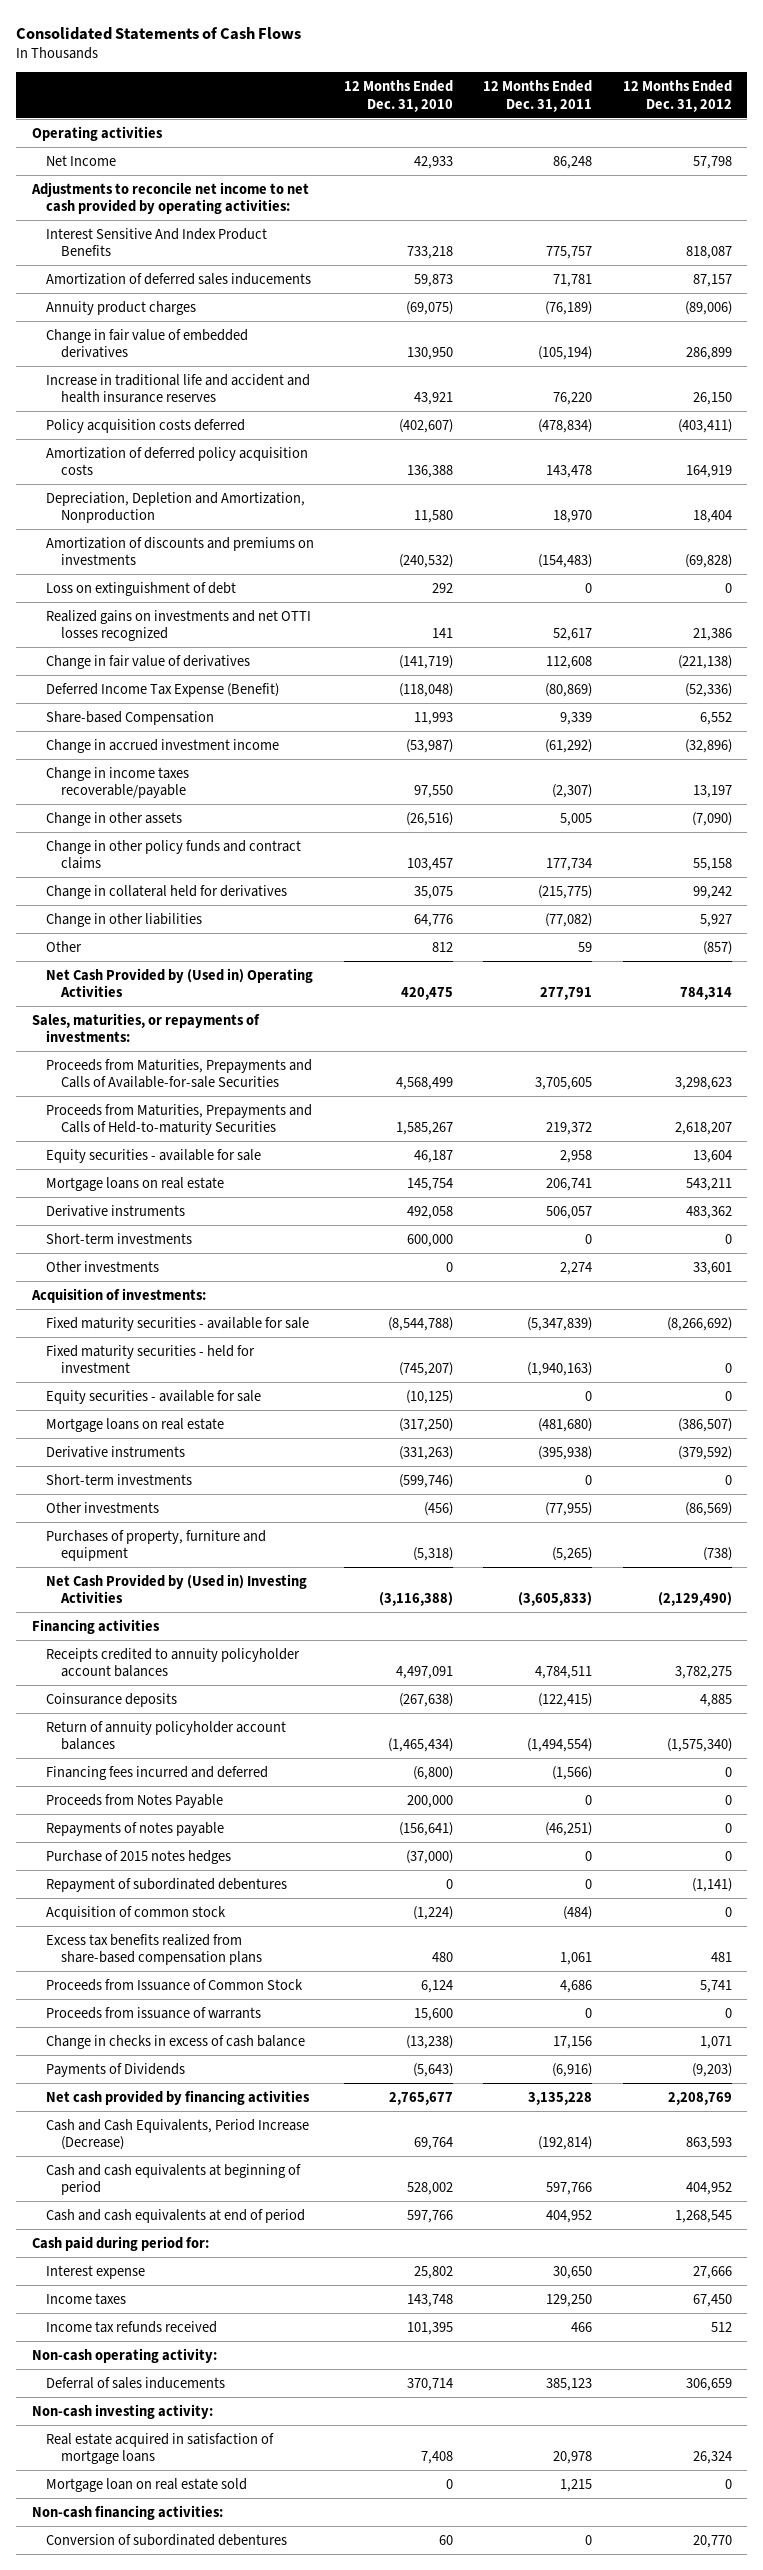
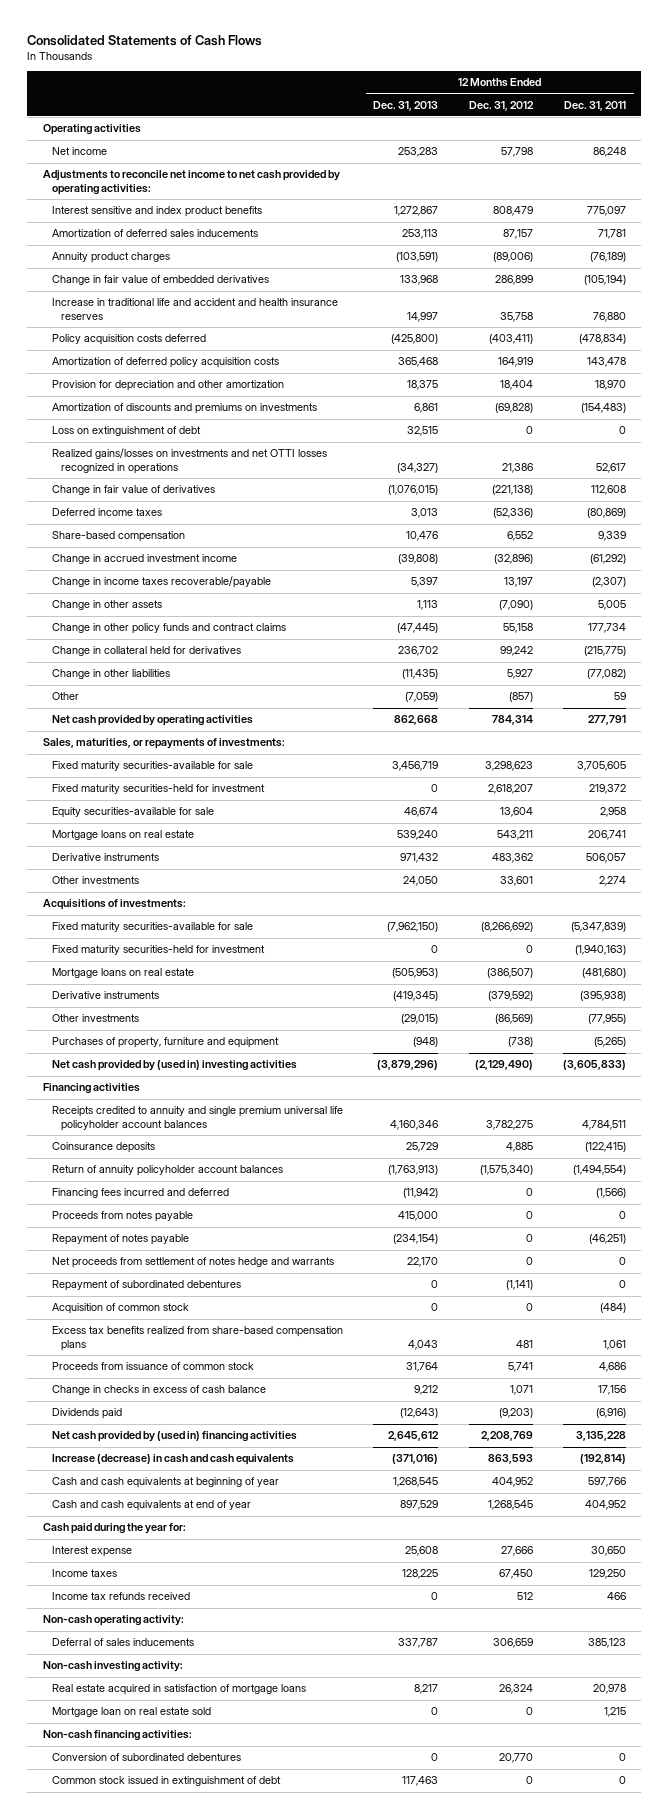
[344,80,454,112] 12 Months Ended Dec. 31, 2010 -> none
none -> [373,100,439,111] Dec. 31, 2013
[46,154,117,166] Net Income -> [51,147,107,156] Net income
[46,227,268,257] Interest Sensitive And Index Product Benefits -> [51,206,262,218] Interest sensitive and index product benefits
[546,246,593,260] 775,757 -> [587,206,627,217] 775,097
[685,246,732,260] 818,087 -> [492,206,533,217] 808,479
[553,392,593,406] 76,220 -> [593,312,627,323] 76,880
[692,392,732,406] 26,150 -> [499,312,533,323] 35,758
[46,491,306,524] Depreciation, Depletion and Amortization, Nonproduction -> [51,380,284,392] Provision for depreciation and other amortization
[46,609,312,642] Realized gains on investments and net OTTI losses recognized -> [51,448,327,475] Realized gains/losses on investments and net OTTI losses recognized in operations
[46,682,280,697] Deferred Income Tax Expense (Benefit) -> [51,508,162,517] Deferred income taxes
[46,710,215,725] Share-based Compensation -> [51,531,185,543] Share-based compensation
[46,967,314,998] Net Cash Provided by (Used in) Operating Activities -> [51,715,253,727] Net cash provided by operating activities
[46,1058,313,1089] Proceeds from Maturities, Prepayments and Calls of Available-for-sale Securities -> [51,761,253,772] Fixed maturity securities-available for sale
[46,1103,313,1136] Proceeds from Maturities, Prepayments and Calls of Held-to-maturity Securities -> [51,784,265,795] Fixed maturity securities-held for investment
[46,1148,262,1163] Equity securities - available for sale -> [51,807,214,819] Equity securities-available for sale
[46,1232,193,1244] Short-term investments -> none
[46,1389,262,1404] Equity securities - available for sale -> none
[30,1287,206,1303] Acquisition of investments: -> [42,899,186,911] Acquisitions of investments:
[46,1316,310,1331] Fixed maturity securities - available for sale -> [51,922,253,933] Fixed maturity securities-available for sale
[46,1344,256,1374] Fixed maturity securities - held for investment -> [51,945,265,956] Fixed maturity securities-held for investment
[46,1473,193,1485] Short-term investments -> none
[46,1573,308,1604] Net Cash Provided by (Used in) Investing Activities -> [51,1060,297,1072] Net cash provided by (used in) investing activities
[46,1647,301,1678] Receipts credited to annuity policyholder account balances -> [51,1106,343,1132] Receipts credited to annuity and single premium universal life policyholder account balances
[46,1793,224,1808] Proceeds from Notes Payable -> [51,1211,193,1223] Proceeds from notes payable
[46,1821,225,1836] Repayments of notes payable -> [51,1234,189,1246] Repayment of notes payable
[46,1849,232,1864] Purchase of 2015 notes hedges -> [51,1257,334,1269] Net proceeds from settlement of notes hedge and warrants
[46,2006,262,2019] Proceeds from issuance of warrants -> none
[46,1978,304,1991] Proceeds from Issuance of Common Stock -> [51,1362,254,1371] Proceeds from issuance of common stock
[46,2062,186,2077] Payments of Dividends -> [51,1408,122,1420] Dividends paid
[46,2089,311,2105] Net cash provided by financing activities -> [51,1431,297,1443] Net cash provided by (used in) financing activities
[46,2118,310,2151] Cash and Cash Equivalents, Period Increase (Decrease) -> [51,1454,294,1466] Increase (decrease) in cash and cash equivalents
[46,2163,302,2196] Cash and cash equivalents at beginning of period -> [51,1477,279,1489] Cash and cash equivalents at beginning of year
[46,2208,306,2223] Cash and cash equivalents at end of period -> [51,1500,251,1512] Cash and cash equivalents at end of year
[31,2235,209,2251] Cash paid during period for: -> [42,1523,186,1535] Cash paid during the year for:
none -> [51,1776,281,1787] Common stock issued in extinguishment of debt

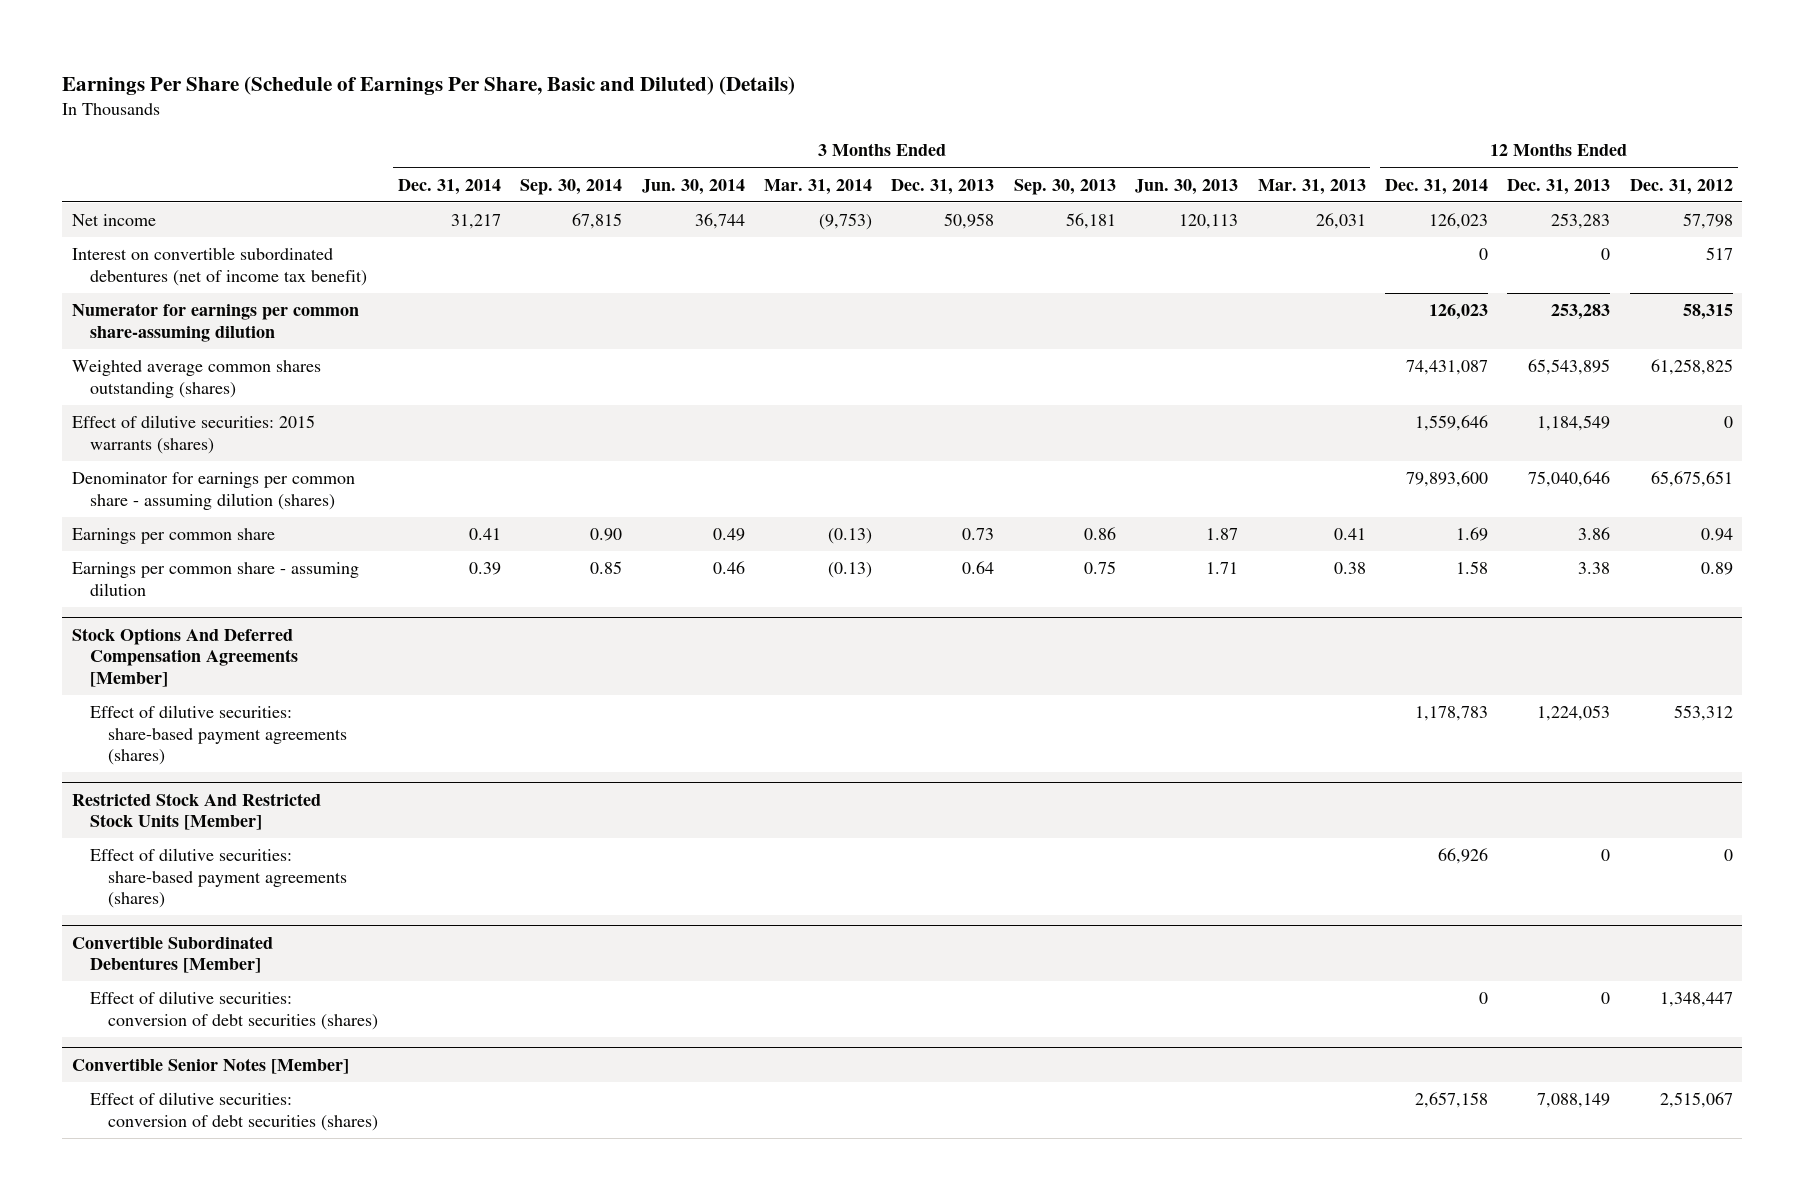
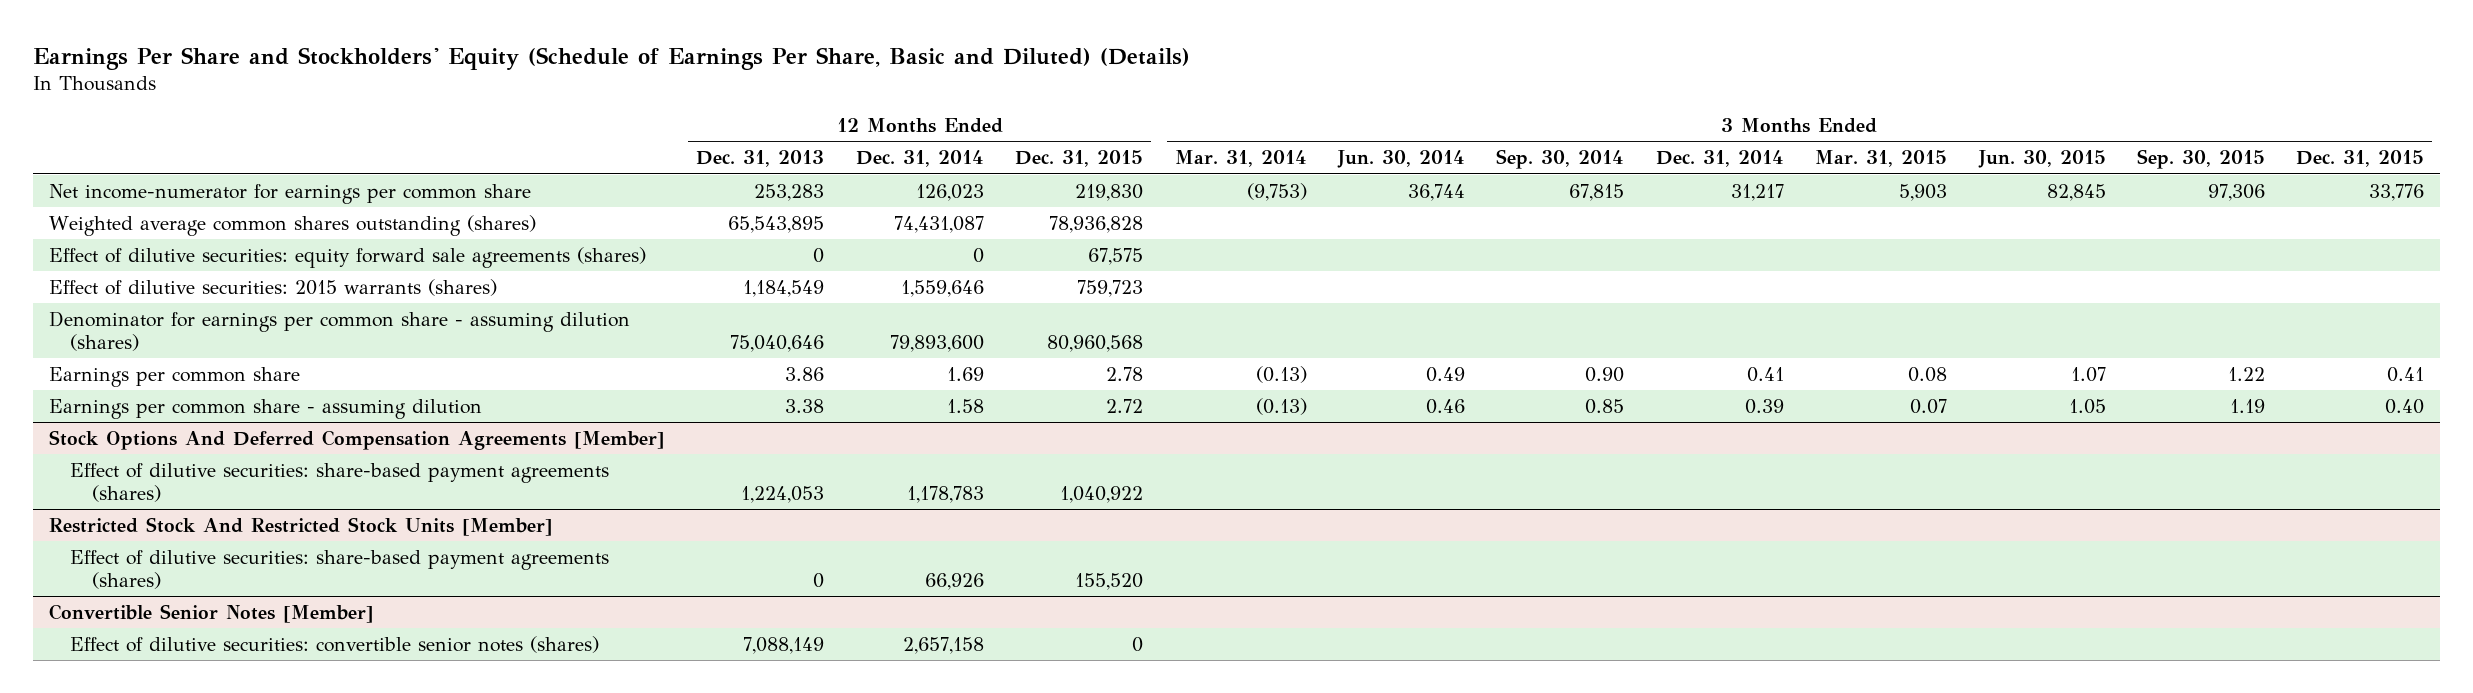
[62,75,796,95] Earnings Per Share (Schedule of Earnings Per Share, Basic and Diluted) (Details) -> [33,46,1191,70] Earnings Per Share and Stockholders' Equity (Schedule of Earnings Per Share, Basic and Diluted) (Details)
[891,178,995,195] Dec. 31, 2013 -> none
[1013,178,1116,195] Sep. 30, 2013 -> none
[1135,178,1239,195] Jun. 30, 2013 -> none
[1257,178,1366,195] Mar. 31, 2013 -> none
[1629,178,1733,195] Dec. 31, 2012 -> none
none -> [1015,150,1144,168] Dec. 31, 2015
none -> [1815,150,1948,168] Mar. 31, 2015
none -> [1977,150,2106,169] Jun. 30, 2015
none -> [2137,149,2266,170] Sep. 30, 2015
none -> [2296,150,2425,168] Dec. 31, 2015
[71,247,368,286] Interest on convertible subordinated debentures (net of income tax benefit) -> none
[71,303,359,342] Numerator for earnings per common share-assuming dilution -> none
[71,214,156,227] Net income -> [48,183,531,204] Net income-numerator for earnings per common share
none -> [48,246,646,268] Effect of dilutive securities: equity forward sale agreements (shares)
[71,935,273,974] Convertible Subordinated Debentures [Member] -> none
[90,991,379,1030] Effect of dilutive securities: conversion of debt securities (shares) -> none
[90,1092,379,1131] Effect of dilutive securities: conversion of debt securities (shares) -> [70,635,600,653] Effect of dilutive securities: convertible senior notes (shares)

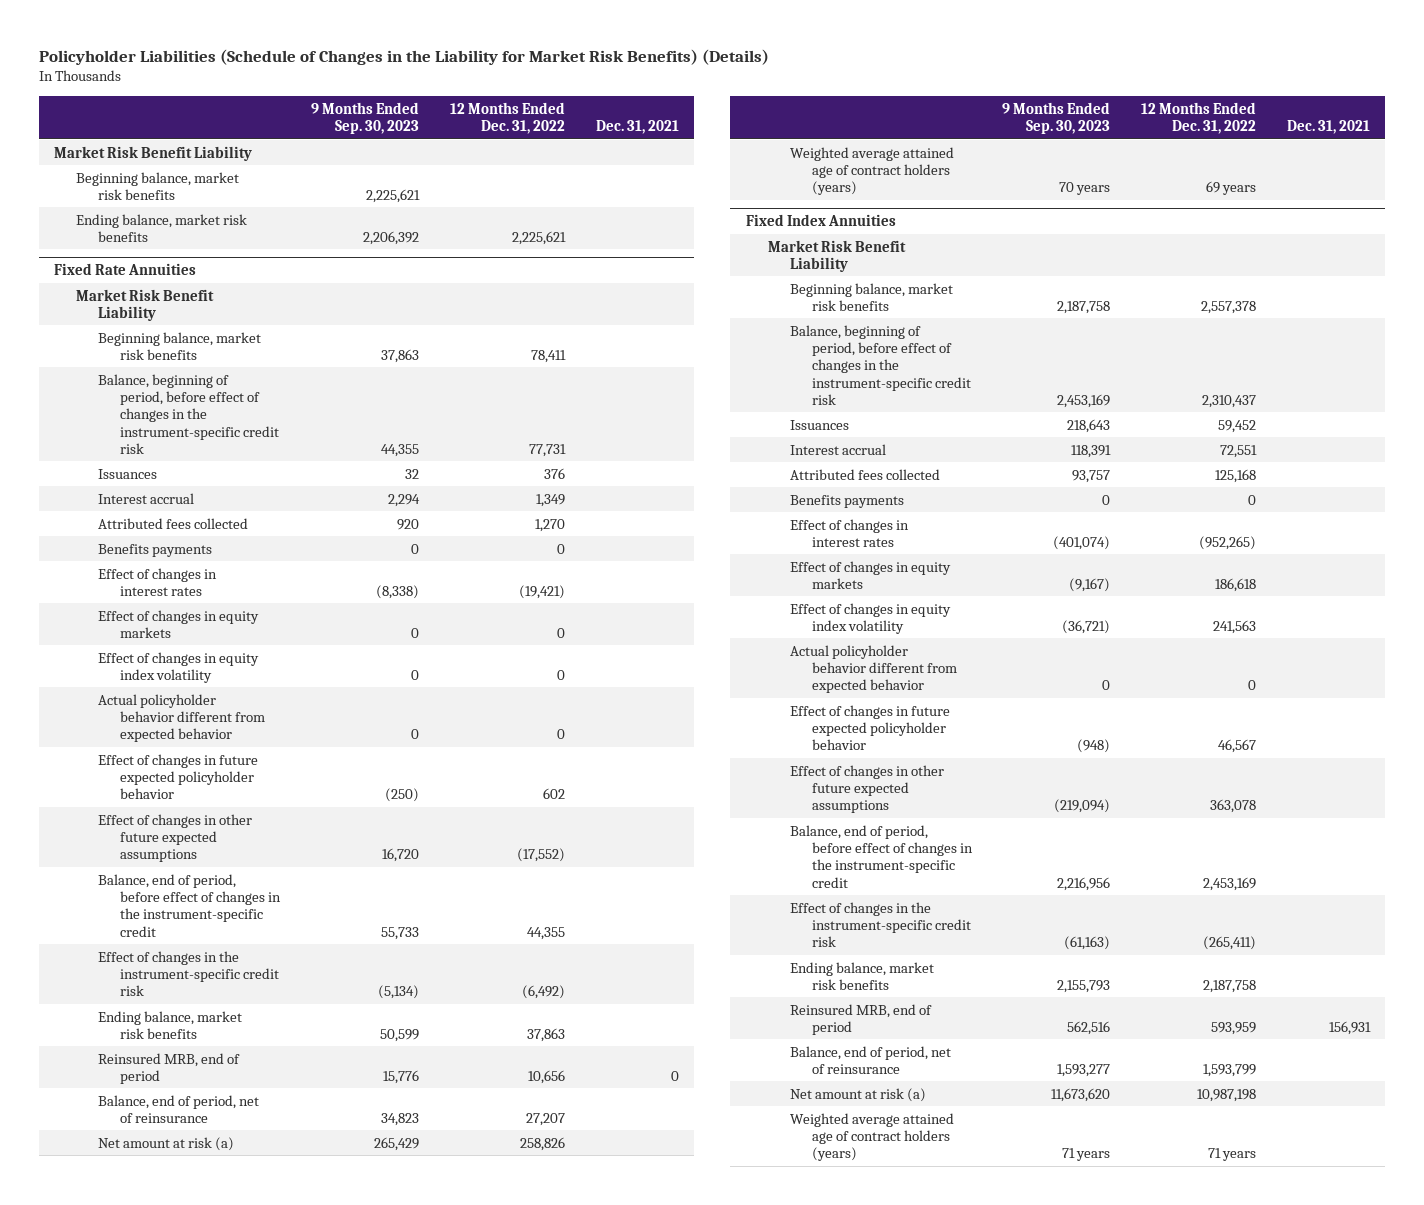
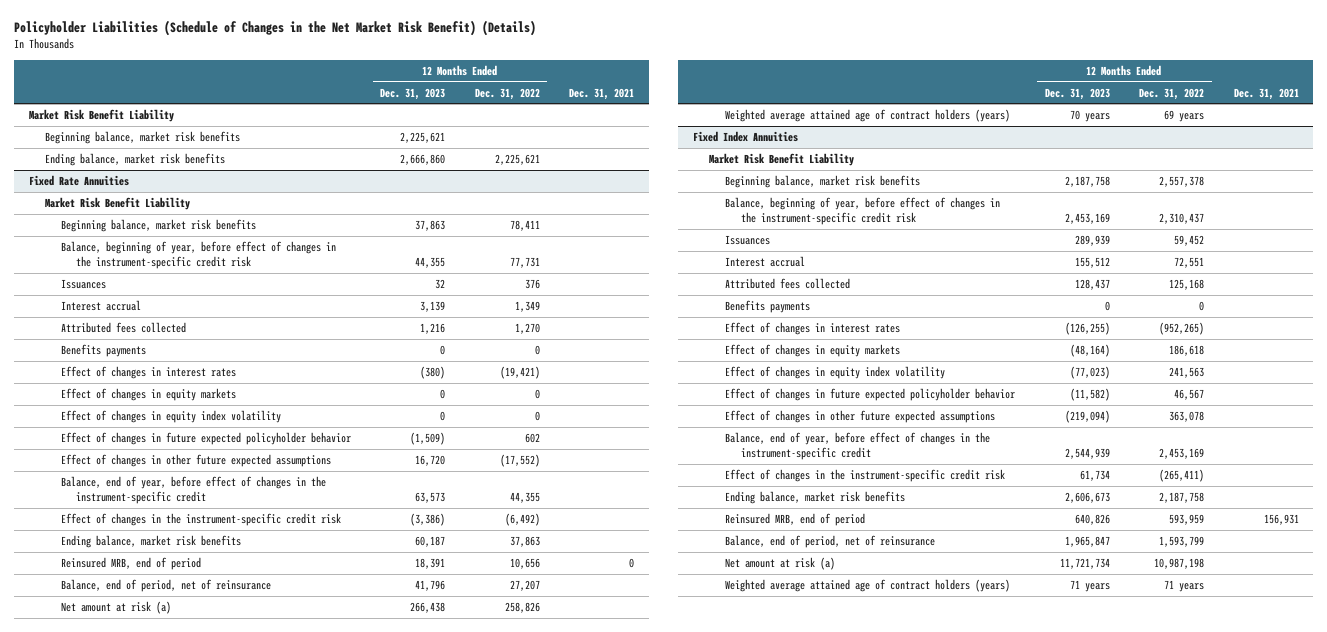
[39,48,770,65] Policyholder Liabilities (Schedule of Changes in the Liability for Market Risk Benefits) (Details) -> [13,20,536,37] Policyholder Liabilities (Schedule of Changes in the Net Market Risk Benefit) (Details)
[311,101,420,134] 9 Months Ended Sep. 30, 2023 -> none
none -> [380,87,446,100] Dec. 31, 2023
[98,373,280,454] Balance, beginning of period, before effect of changes in the instrument-specific credit risk -> [60,241,336,270] Balance, beginning of year, before effect of changes in the instrument-specific credit risk
[98,693,266,743] Actual policyholder behavior different from expected behavior -> none
[98,873,282,937] Balance, end of period, before effect of changes in the instrument-specific credit -> [60,476,326,505] Balance, end of year, before effect of changes in the instrument-specific credit
[789,324,971,405] Balance, beginning of period, before effect of changes in the instrument-specific credit risk -> [724,197,1000,226] Balance, beginning of year, before effect of changes in the instrument-specific credit risk
[789,644,957,694] Actual policyholder behavior different from expected behavior -> none
[789,824,973,888] Balance, end of period, before effect of changes in the instrument-specific credit -> [724,432,990,461] Balance, end of year, before effect of changes in the instrument-specific credit

